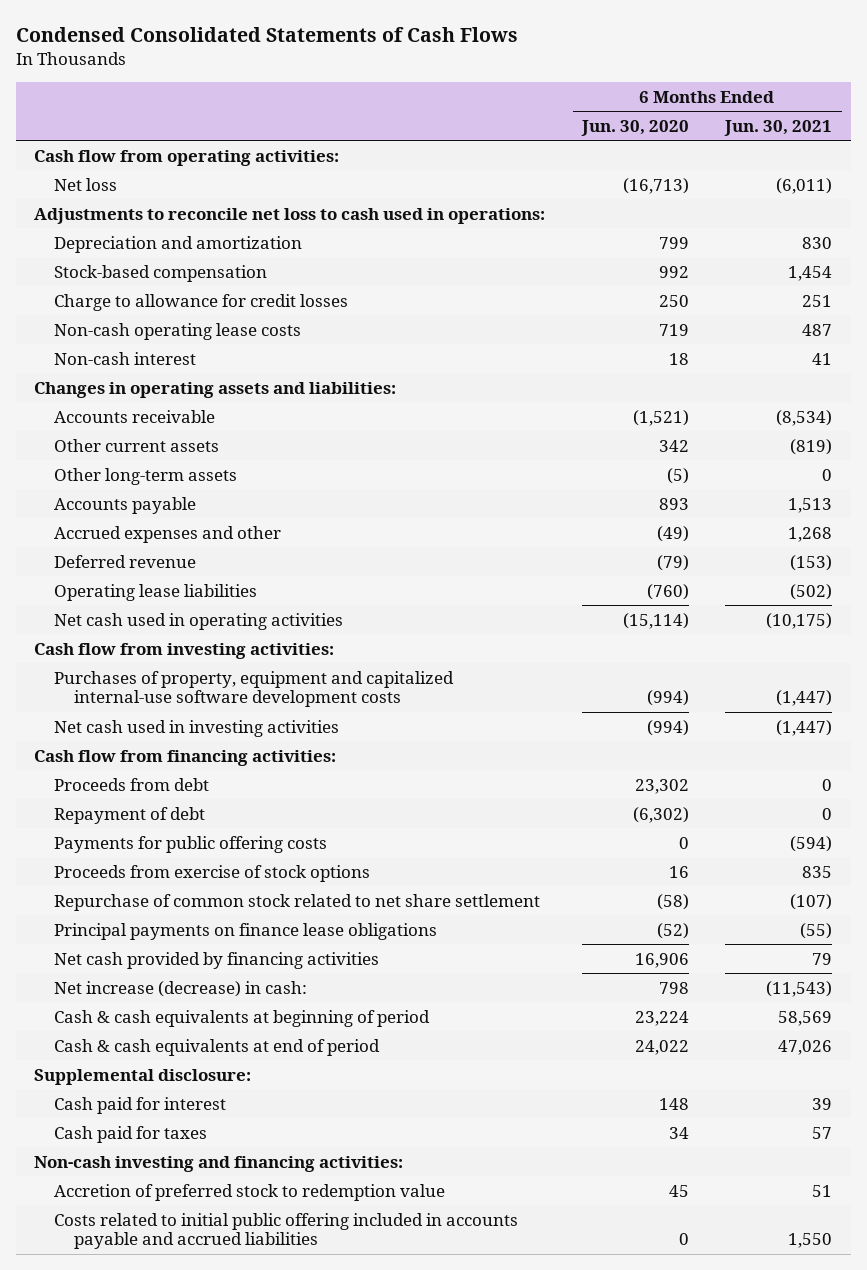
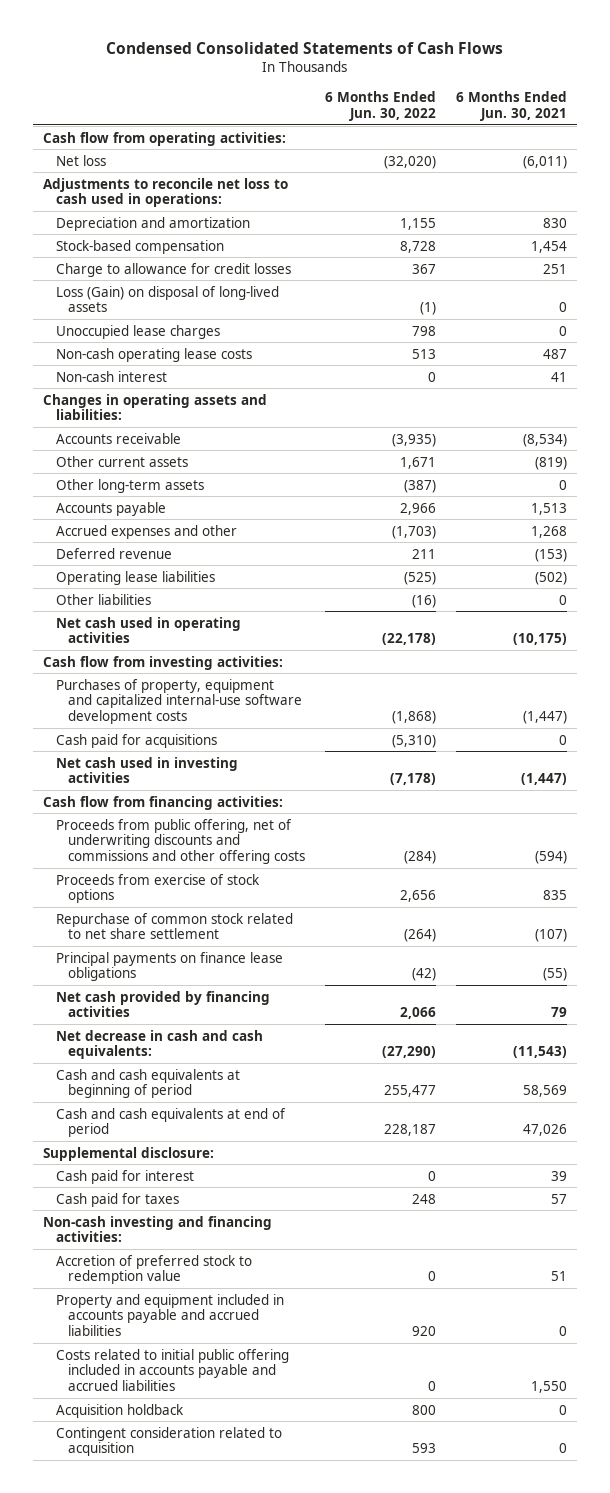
[580,119,689,136] Jun. 30, 2020 -> none
none -> [325,91,437,121] 6 Months Ended Jun. 30, 2022
none -> [55,285,279,313] Loss (Gain) on disposal of long-lived assets
none -> [55,324,220,339] Unoccupied lease charges
none -> [55,593,151,605] Other liabilities
none -> [55,733,217,748] Cash paid for acquisitions
[54,777,210,791] Proceeds from debt -> none
[54,806,206,824] Repayment of debt -> none
[54,835,328,853] Payments for public offering costs -> [55,818,306,865] Proceeds from public offering, net of underwriting discounts and commissions and other offering costs
[54,980,308,997] Net increase (decrease) in cash: -> [55,1029,263,1060] Net decrease in cash and cash equivalents:
[54,1009,431,1027] Cash & cash equivalents at beginning of period -> [55,1068,240,1099] Cash and cash equivalents at beginning of period
[54,1038,381,1056] Cash & cash equivalents at end of period -> [55,1107,286,1138] Cash and cash equivalents at end of period
none -> [55,1293,284,1337] Property and equipment included in accounts payable and accrued liabilities
none -> [55,1403,184,1418] Acquisition holdback
none -> [55,1426,282,1457] Contingent consideration related to acquisition

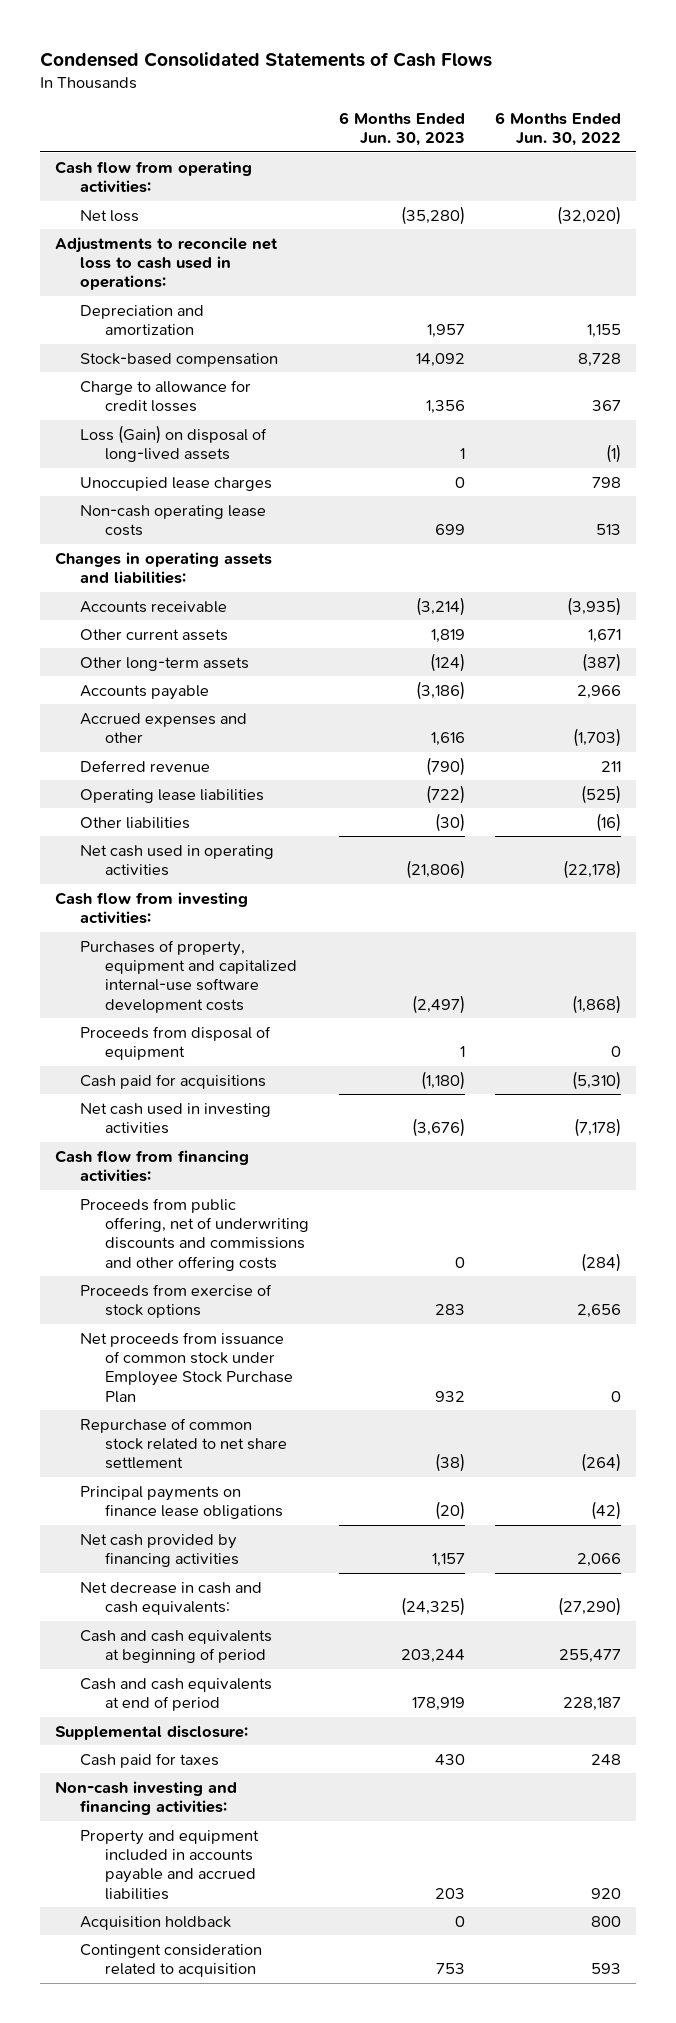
[456,91,568,121] 6 Months Ended Jun. 30, 2021 -> none
none -> [338,111,465,146] 6 Months Ended Jun. 30, 2023
[55,370,167,382] Non-cash interest -> none
none -> [80,1025,272,1061] Proceeds from disposal of equipment
none -> [80,1331,294,1403] Net proceeds from issuance of common stock under Employee Stock Purchase Plan
[55,1169,194,1184] Cash paid for interest -> none
[55,1254,252,1285] Accretion of preferred stock to redemption value -> none
[55,1348,289,1392] Costs related to initial public offering included in accounts payable and accrued liabilities -> none

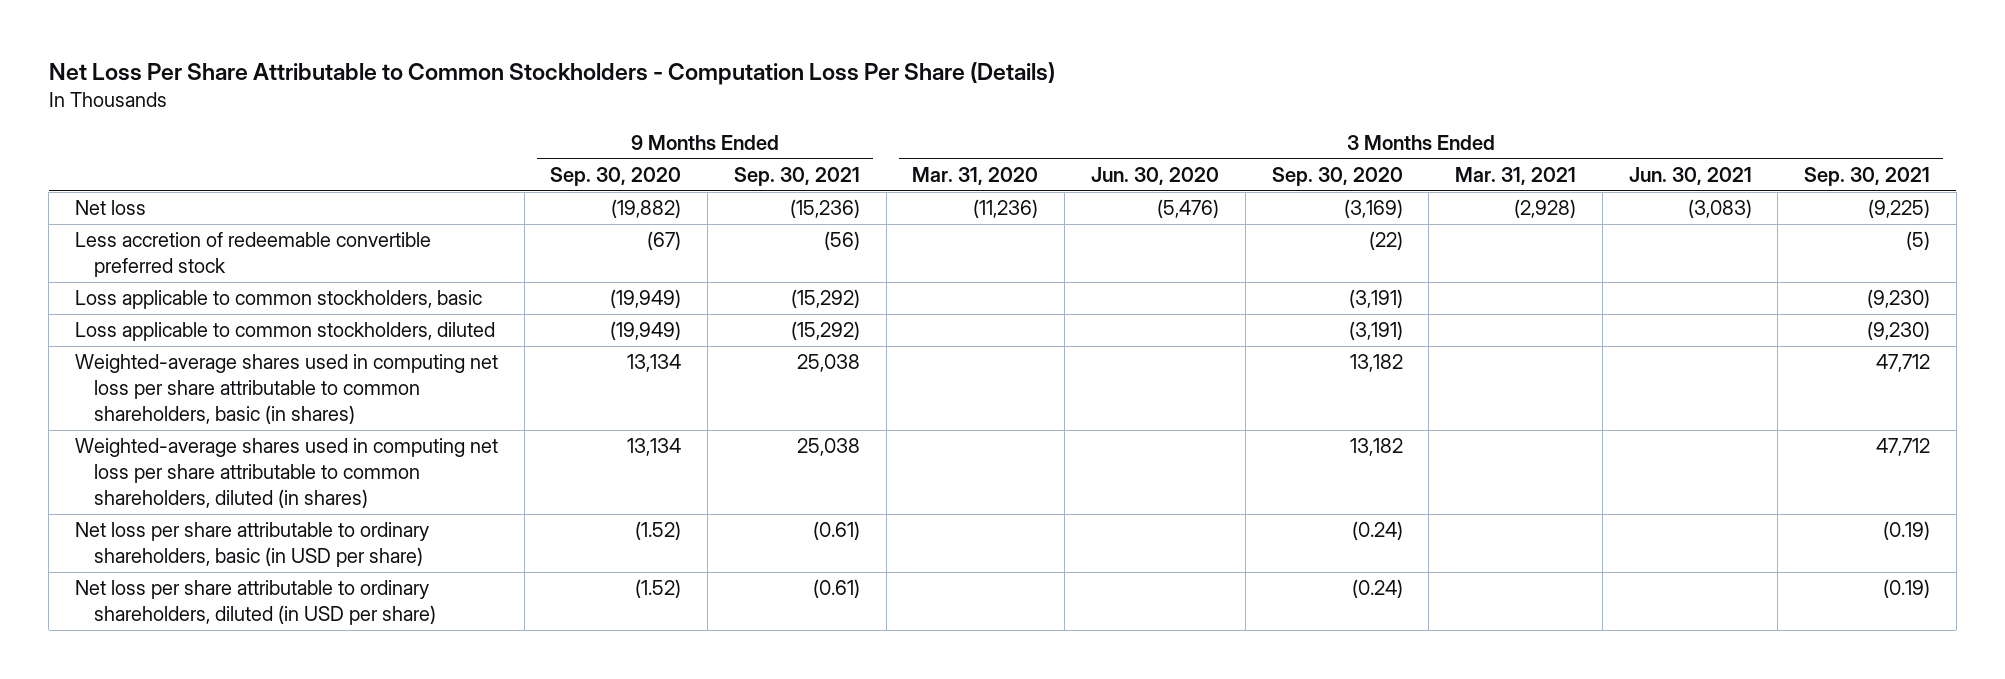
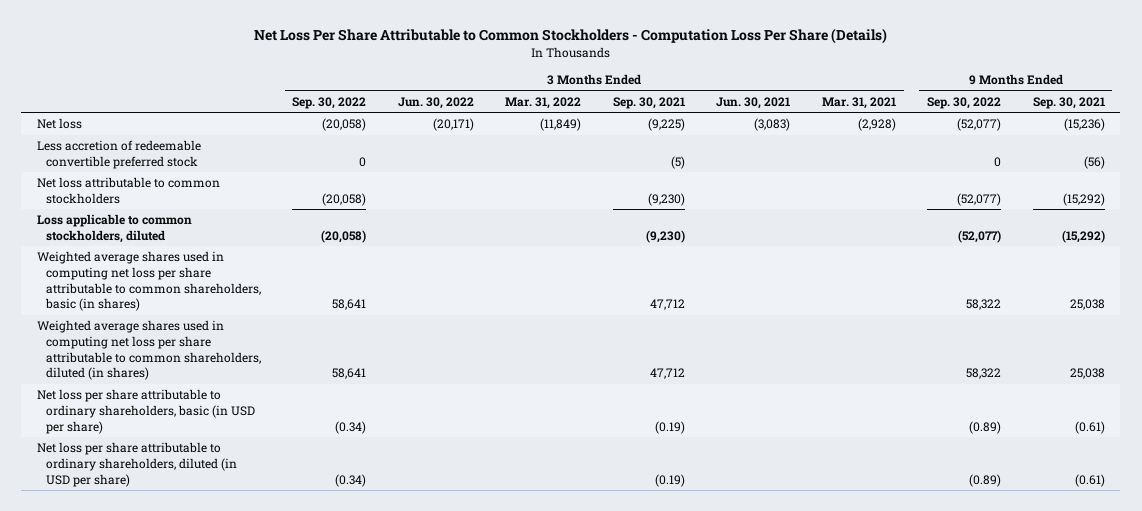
[550,166,682,186] Sep. 30, 2020 -> none
[912,166,1039,185] Mar. 31, 2020 -> none
[1090,166,1219,185] Jun. 30, 2020 -> none
[1271,166,1403,186] Sep. 30, 2020 -> none
none -> [292,96,367,109] Sep. 30, 2022
none -> [397,96,474,109] Jun. 30, 2022
none -> [505,96,582,109] Mar. 31, 2022
none -> [927,96,1002,109] Sep. 30, 2022
[74,290,482,310] Loss applicable to common stockholders, basic -> [36,177,220,204] Net loss attributable to common stockholders
[74,354,498,425] Weighted-average shares used in computing net loss per share attributable to common shareholders, basic (in shares) -> [36,251,262,312] Weighted average shares used in computing net loss per share attributable to common shareholders, basic (in shares)
[74,438,498,509] Weighted-average shares used in computing net loss per share attributable to common shareholders, diluted (in shares) -> [36,320,262,381] Weighted average shares used in computing net loss per share attributable to common shareholders, diluted (in shares)

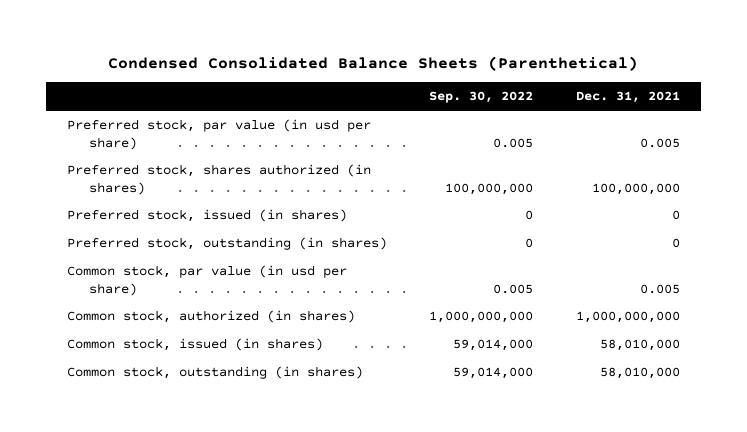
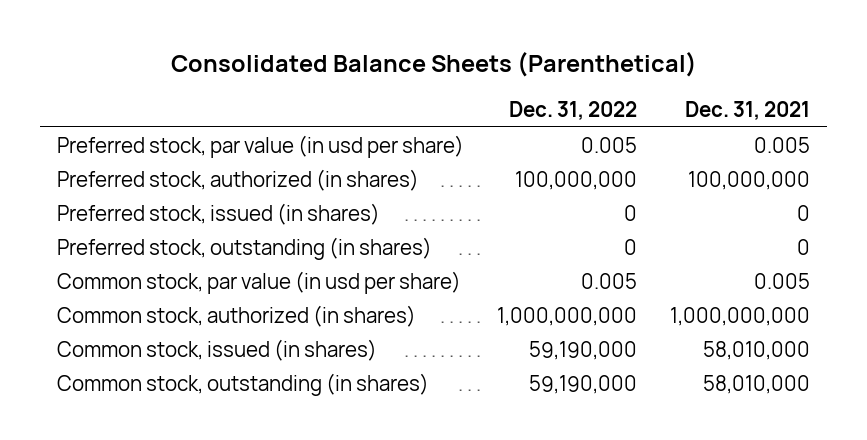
[108,56,639,72] Condensed Consolidated Balance Sheets (Parenthetical) -> [170,52,697,78] Consolidated Balance Sheets (Parenthetical)
[429,91,534,104] Sep. 30, 2022 -> none
none -> [509,101,638,121] Dec. 31, 2022
[67,164,372,195] Preferred stock, shares authorized (in shares) -> [56,168,419,191] Preferred stock, authorized (in shares)

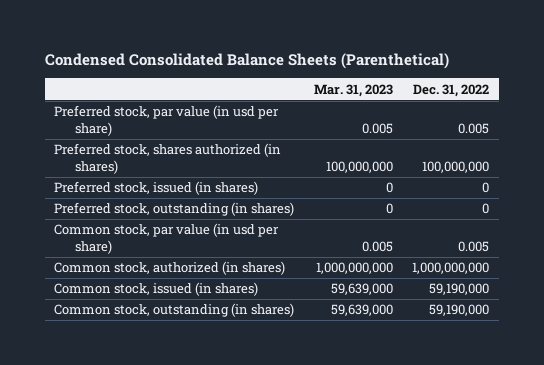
[170,52,697,78] Consolidated Balance Sheets (Parenthetical) -> [44,53,449,70] Condensed Consolidated Balance Sheets (Parenthetical)
[685,101,811,121] Dec. 31, 2021 -> none
none -> [313,83,393,97] Mar. 31, 2023
[56,168,419,191] Preferred stock, authorized (in shares) -> [54,143,282,175] Preferred stock, shares authorized (in shares)

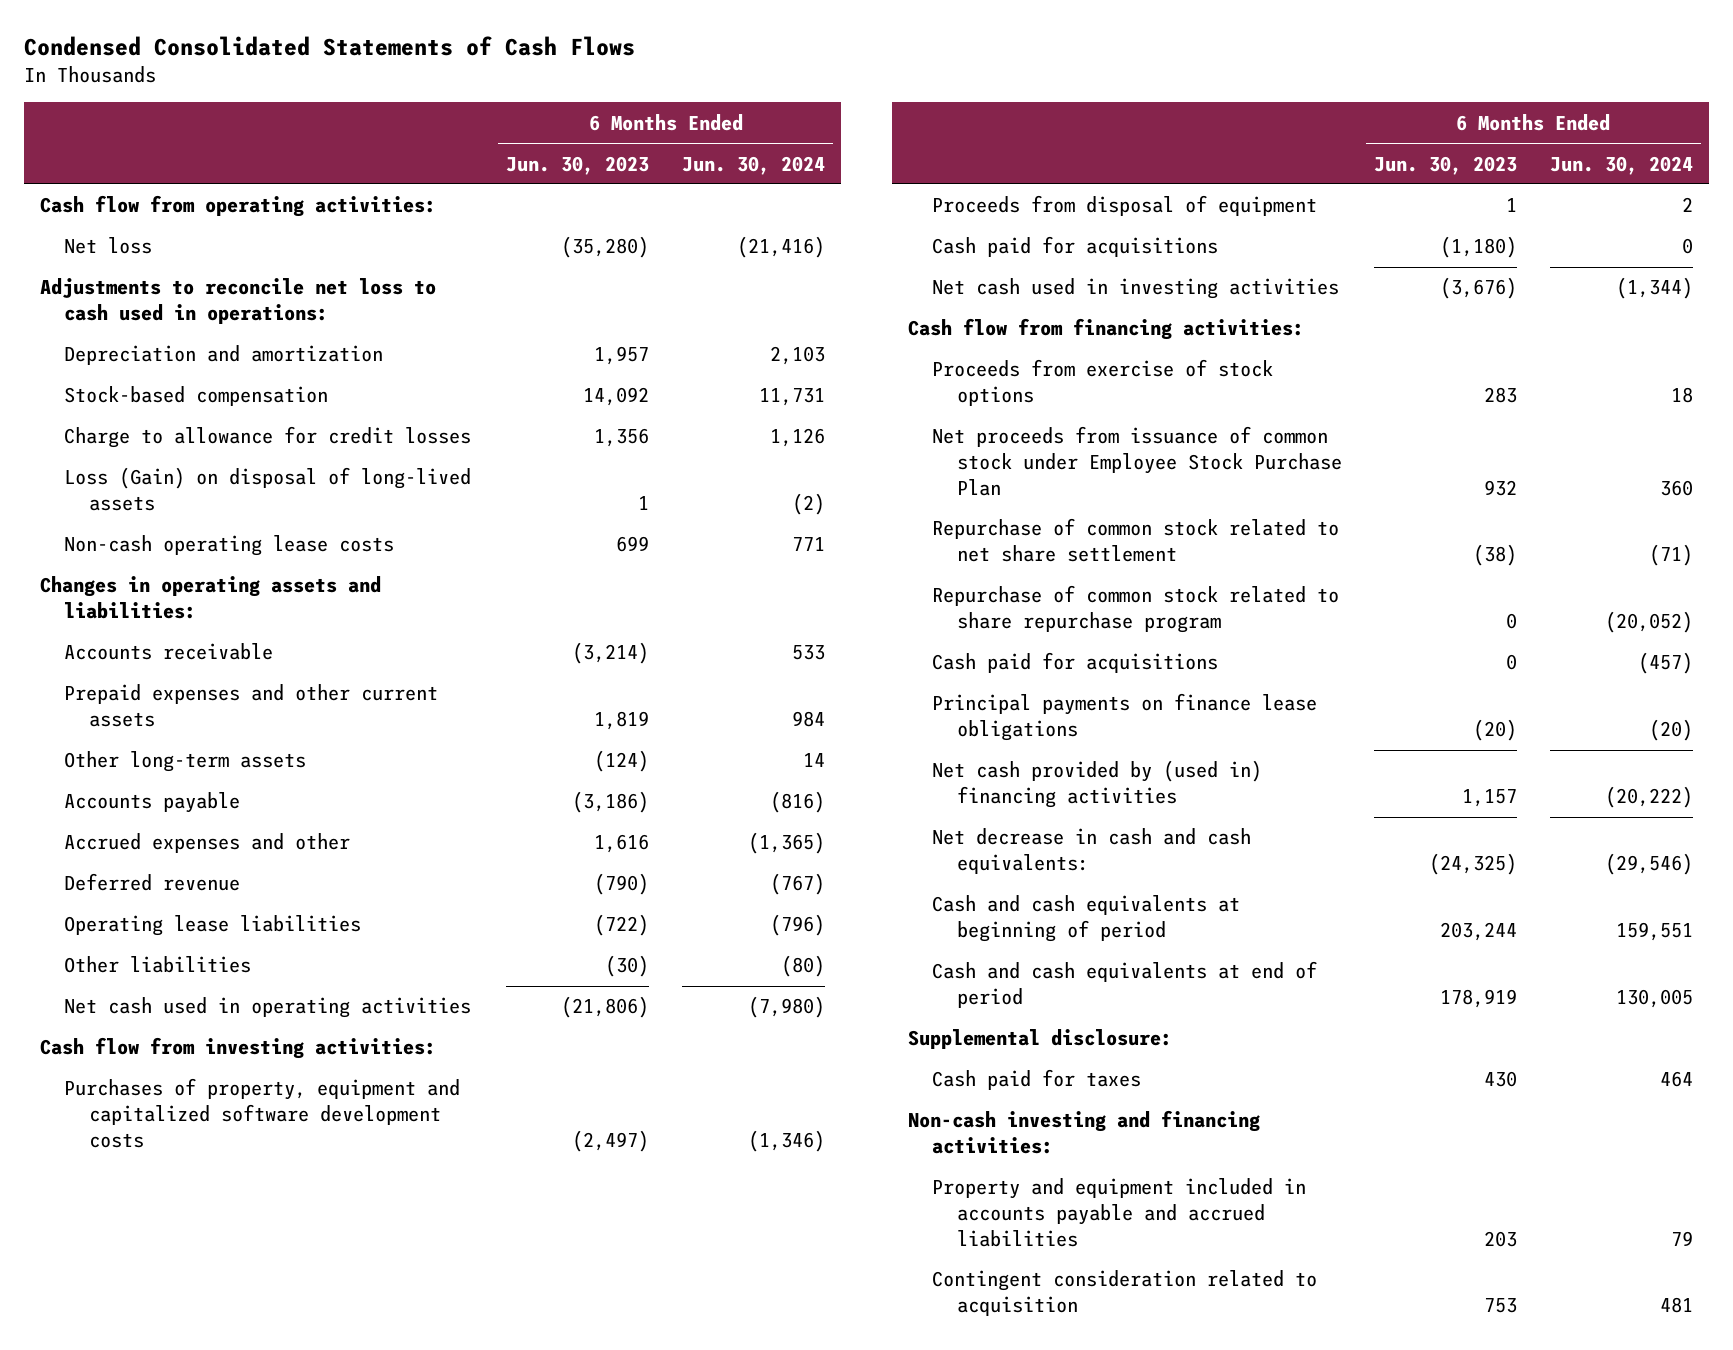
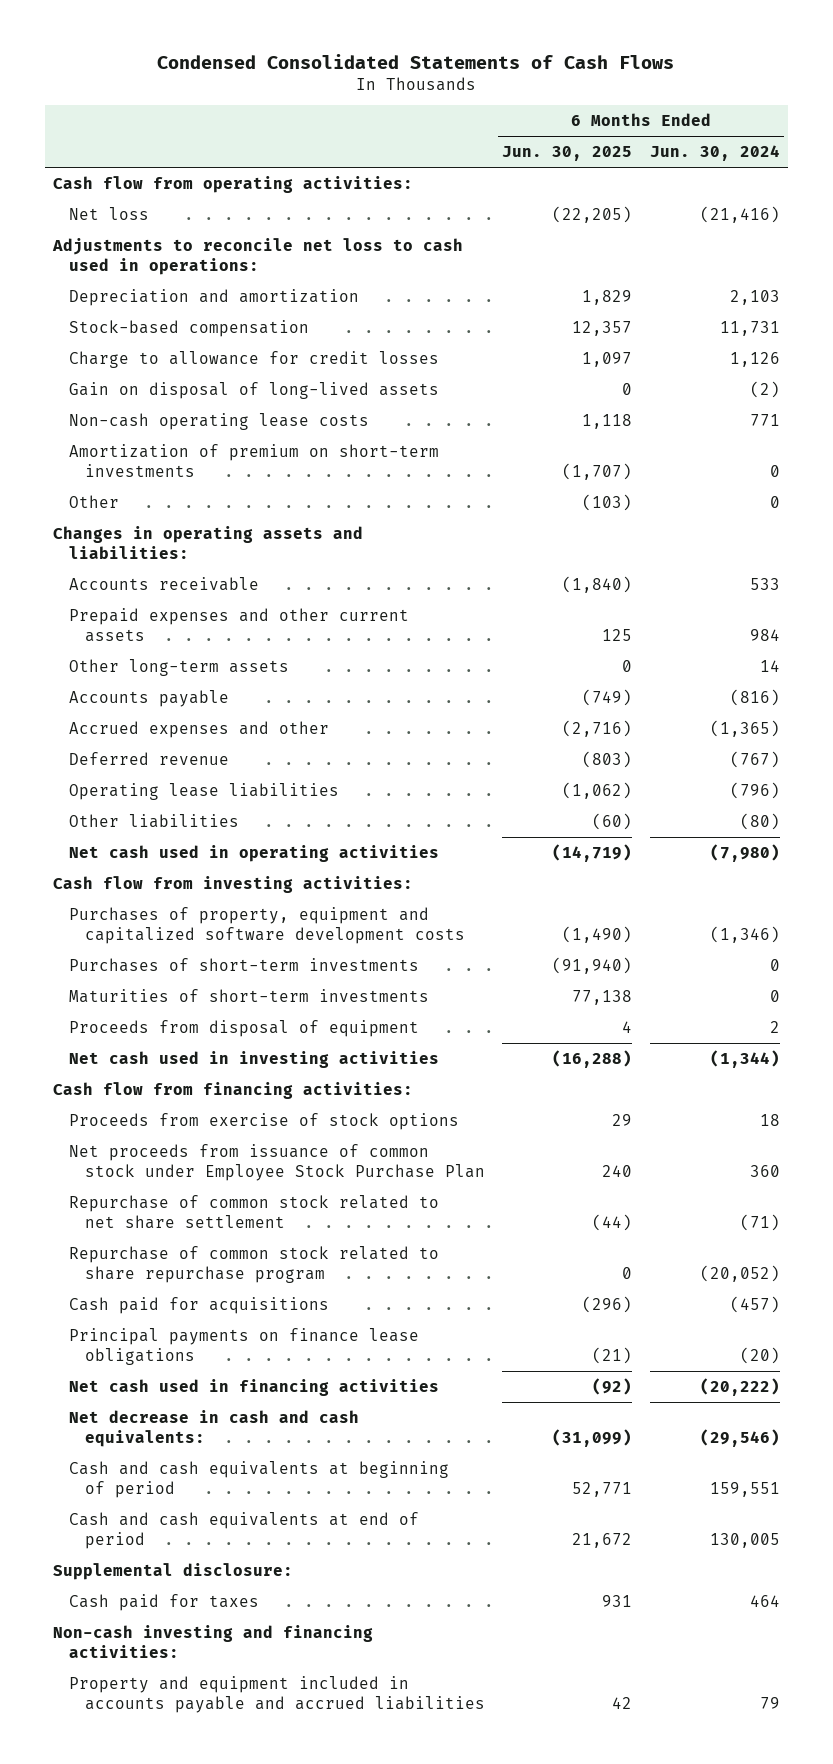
[506,155,650,175] Jun. 30, 2023 -> none
none -> [502,146,633,162] Jun. 30, 2025
[64,467,472,512] Loss (Gain) on disposal of long-lived assets -> [69,381,440,399] Gain on disposal of long-lived assets
none -> [69,443,440,477] Amortization of premium on short-term investments
none -> [69,494,120,508] Other
none -> [69,957,420,972] Purchases of short-term investments
none -> [69,988,430,1003] Maturities of short-term investments
[932,236,1219,258] Cash paid for acquisitions -> none
[932,760,1263,809] Net cash provided by (used in) financing activities -> [69,1378,440,1396] Net cash used in financing activities
[932,1270,1318,1317] Contingent consideration related to acquisition -> none

